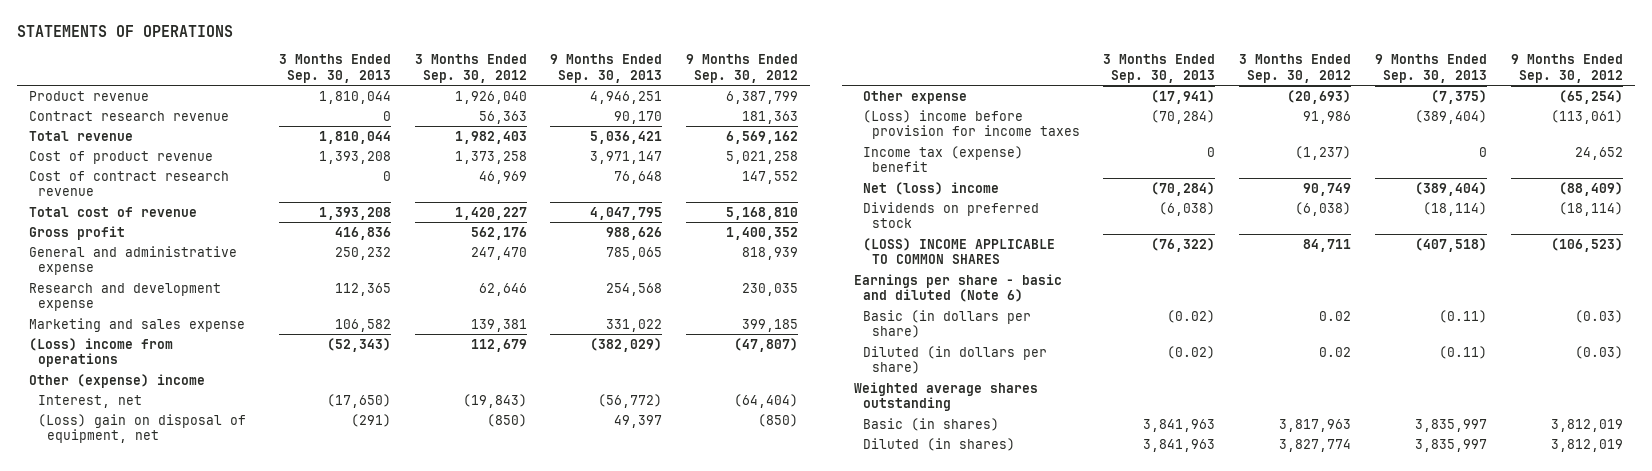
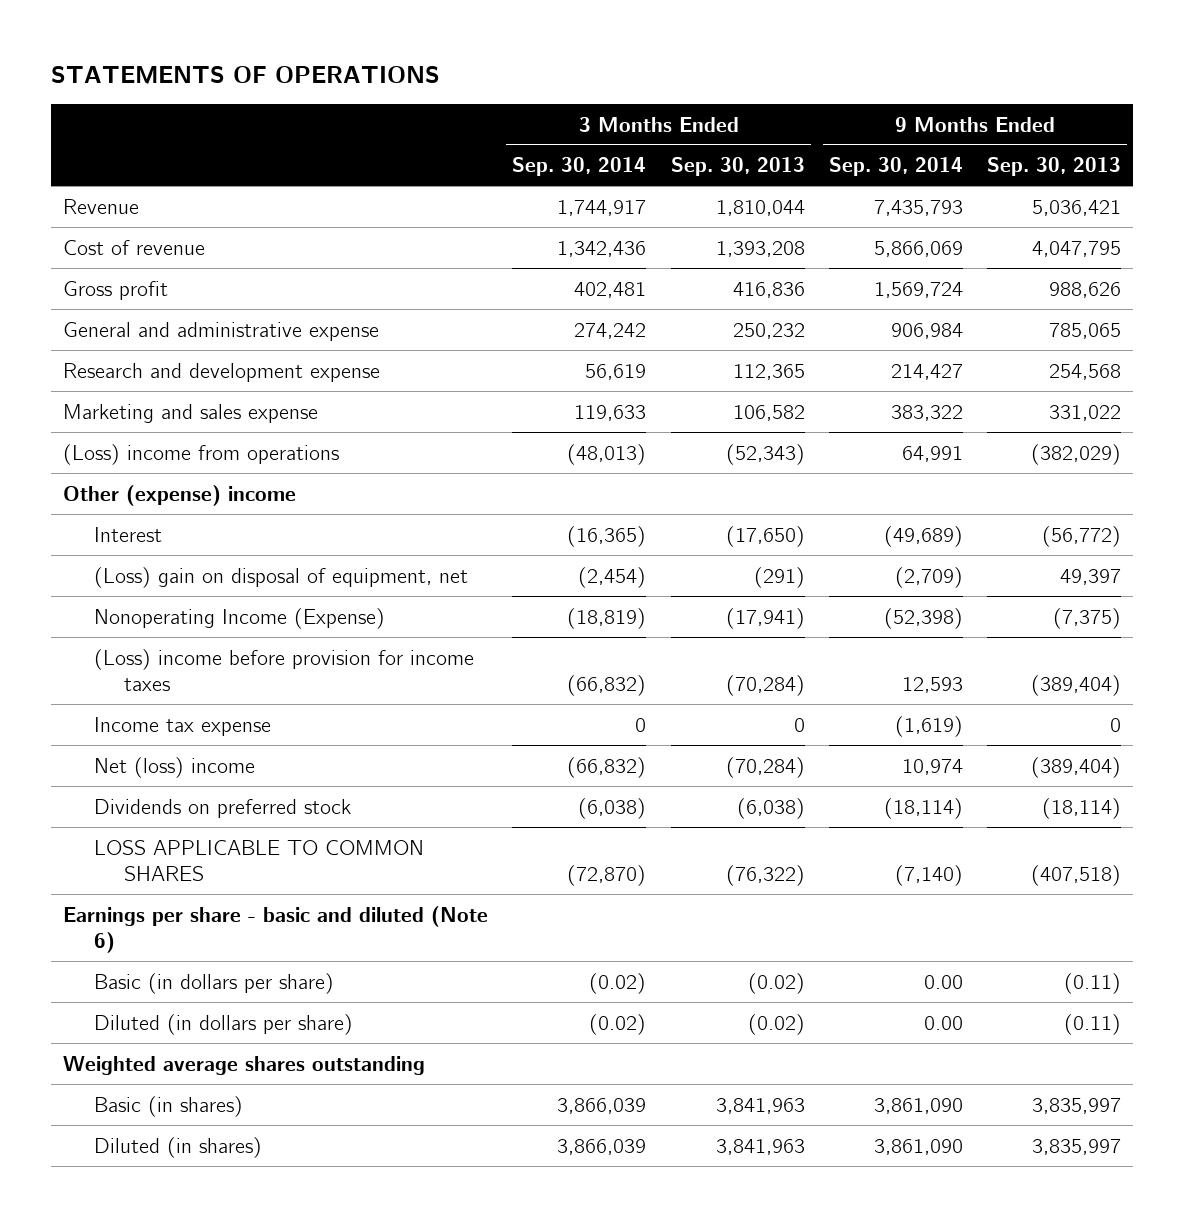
[414,54,527,83] 3 Months Ended Sep. 30, 2012 -> none
[686,54,799,83] 9 Months Ended Sep. 30, 2012 -> none
none -> [512,157,647,177] Sep. 30, 2014
none -> [828,157,963,177] Sep. 30, 2014
[28,110,229,121] Contract research revenue -> none
[28,130,133,141] Total revenue -> none
[28,170,229,197] Cost of contract research revenue -> none
[28,206,197,217] Total cost of revenue -> none
[28,90,149,101] Product revenue -> [63,198,140,214] Revenue
[590,90,663,104] 4,946,251 -> [1032,199,1122,216] 5,036,421
[28,150,213,164] Cost of product revenue -> [63,239,206,255] Cost of revenue
[590,150,663,164] 3,971,147 -> [1032,240,1122,257] 4,047,795
[37,394,142,408] Interest, net -> [93,526,162,542] Interest
[862,90,967,104] Other expense -> [93,607,385,629] Nonoperating Income (Expense)
[862,145,1023,173] Income tax (expense) benefit -> [93,716,271,736] Income tax expense
[862,237,1055,265] (LOSS) INCOME APPLICABLE TO COMMON SHARES -> [93,839,424,881] LOSS APPLICABLE TO COMMON SHARES

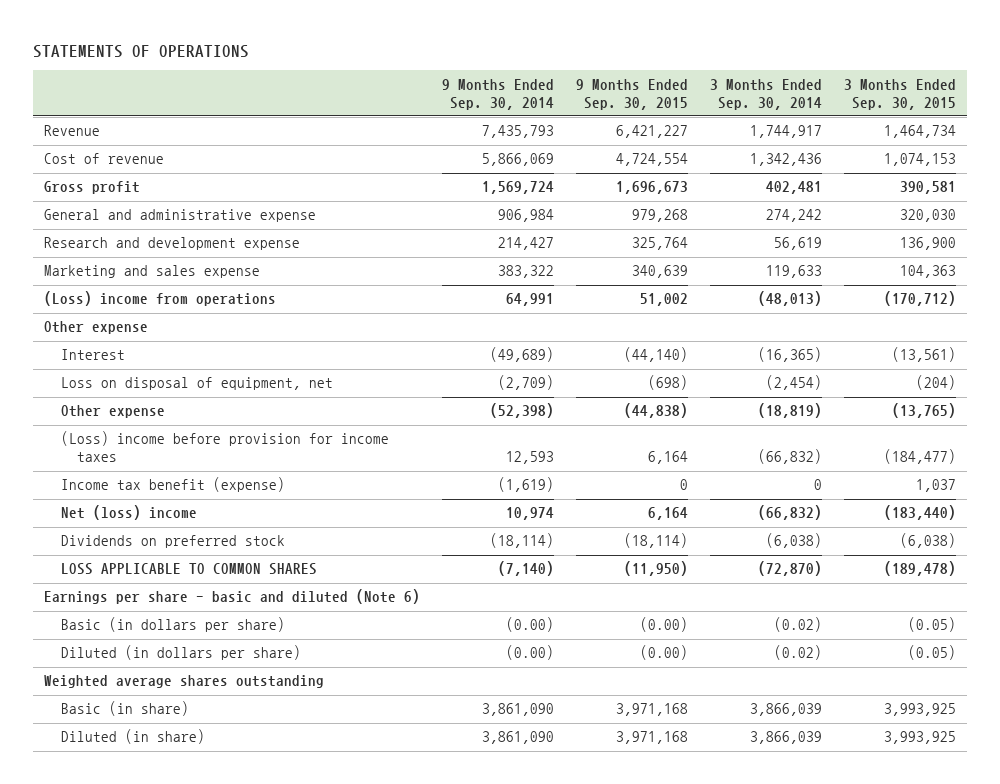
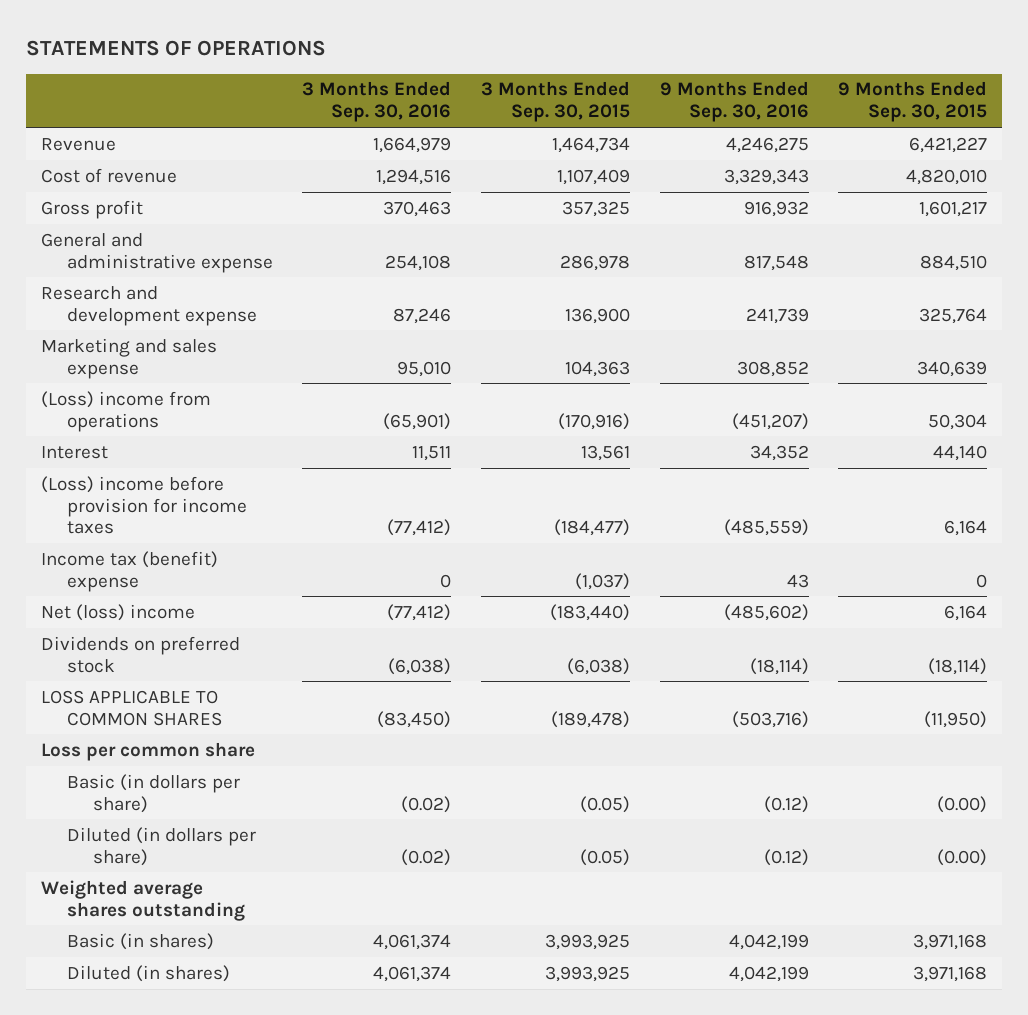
[442,78,555,110] 9 Months Ended Sep. 30, 2014 -> none
[709,78,822,110] 3 Months Ended Sep. 30, 2014 -> none
none -> [302,81,452,123] 3 Months Ended Sep. 30, 2016
none -> [659,81,809,123] 9 Months Ended Sep. 30, 2016
[615,153,688,167] 4,724,554 -> [906,168,988,185] 4,820,010
[883,153,956,167] 1,074,153 -> [556,168,630,185] 1,107,409
[615,181,688,195] 1,696,673 -> [919,200,988,217] 1,601,217
[899,181,956,195] 390,581 -> [561,200,630,217] 357,325
[631,209,688,223] 979,268 -> [920,254,988,271] 884,510
[899,209,956,223] 320,030 -> [559,254,630,271] 286,978
[44,321,149,335] Other expense -> none
[60,377,333,391] Loss on disposal of equipment, net -> none
[60,405,165,419] Other expense -> none
[639,293,688,307] 51,002 -> [928,413,988,430] 50,304
[883,291,956,307] (170,712) -> [557,412,630,430] (170,916)
[623,347,688,363] (44,140) -> [933,444,988,461] 44,140
[891,347,956,363] (13,561) -> [580,444,630,461] 13,561
[60,477,285,493] Income tax benefit (expense) -> [40,550,218,592] Income tax (benefit) expense
[915,479,956,493] 1,037 -> [574,572,630,590] (1,037)
[44,589,421,605] Earnings per share - basic and diluted (Note 6) -> none
none -> [40,741,255,761] Loss per common share
[60,701,189,717] Basic (in share) -> [66,932,214,950] Basic (in shares)
[60,729,205,745] Diluted (in share) -> [66,964,230,982] Diluted (in shares)

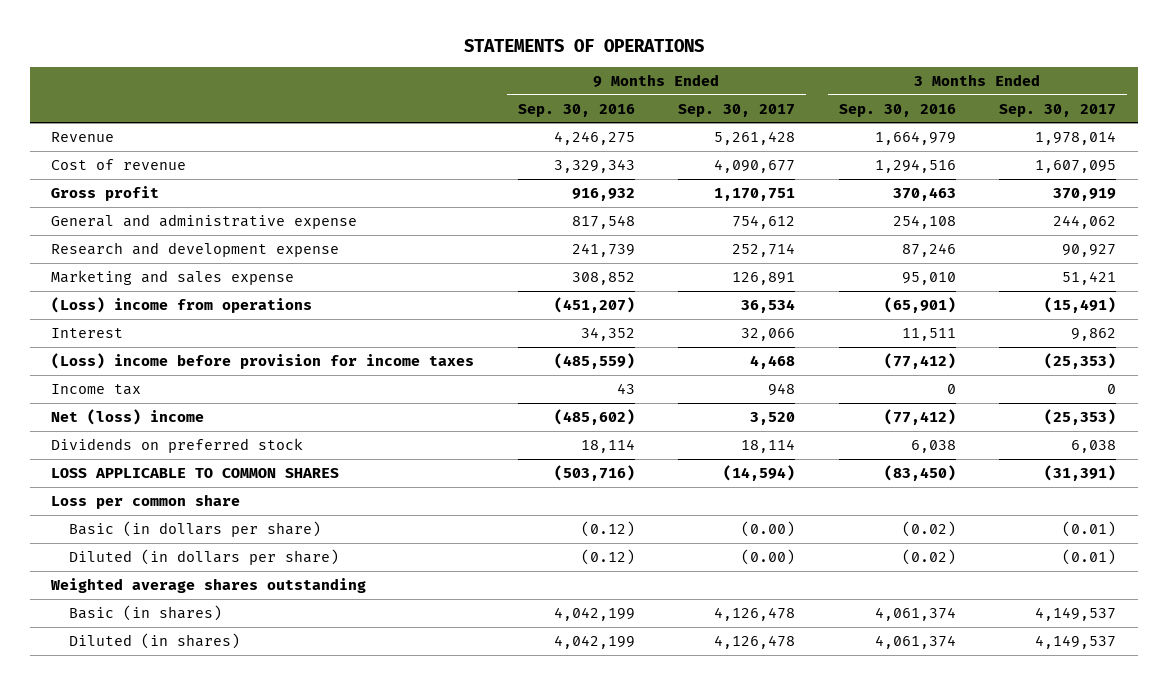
[480,81,630,123] 3 Months Ended Sep. 30, 2015 -> none
[838,81,988,123] 9 Months Ended Sep. 30, 2015 -> none
none -> [678,103,796,117] Sep. 30, 2017
none -> [999,103,1117,117] Sep. 30, 2017
[40,550,218,592] Income tax (benefit) expense -> [51,383,142,395] Income tax
[388,657,452,675] (6,038) -> [910,439,956,453] 6,038
[749,657,809,675] (18,114) -> [580,438,635,453] 18,114

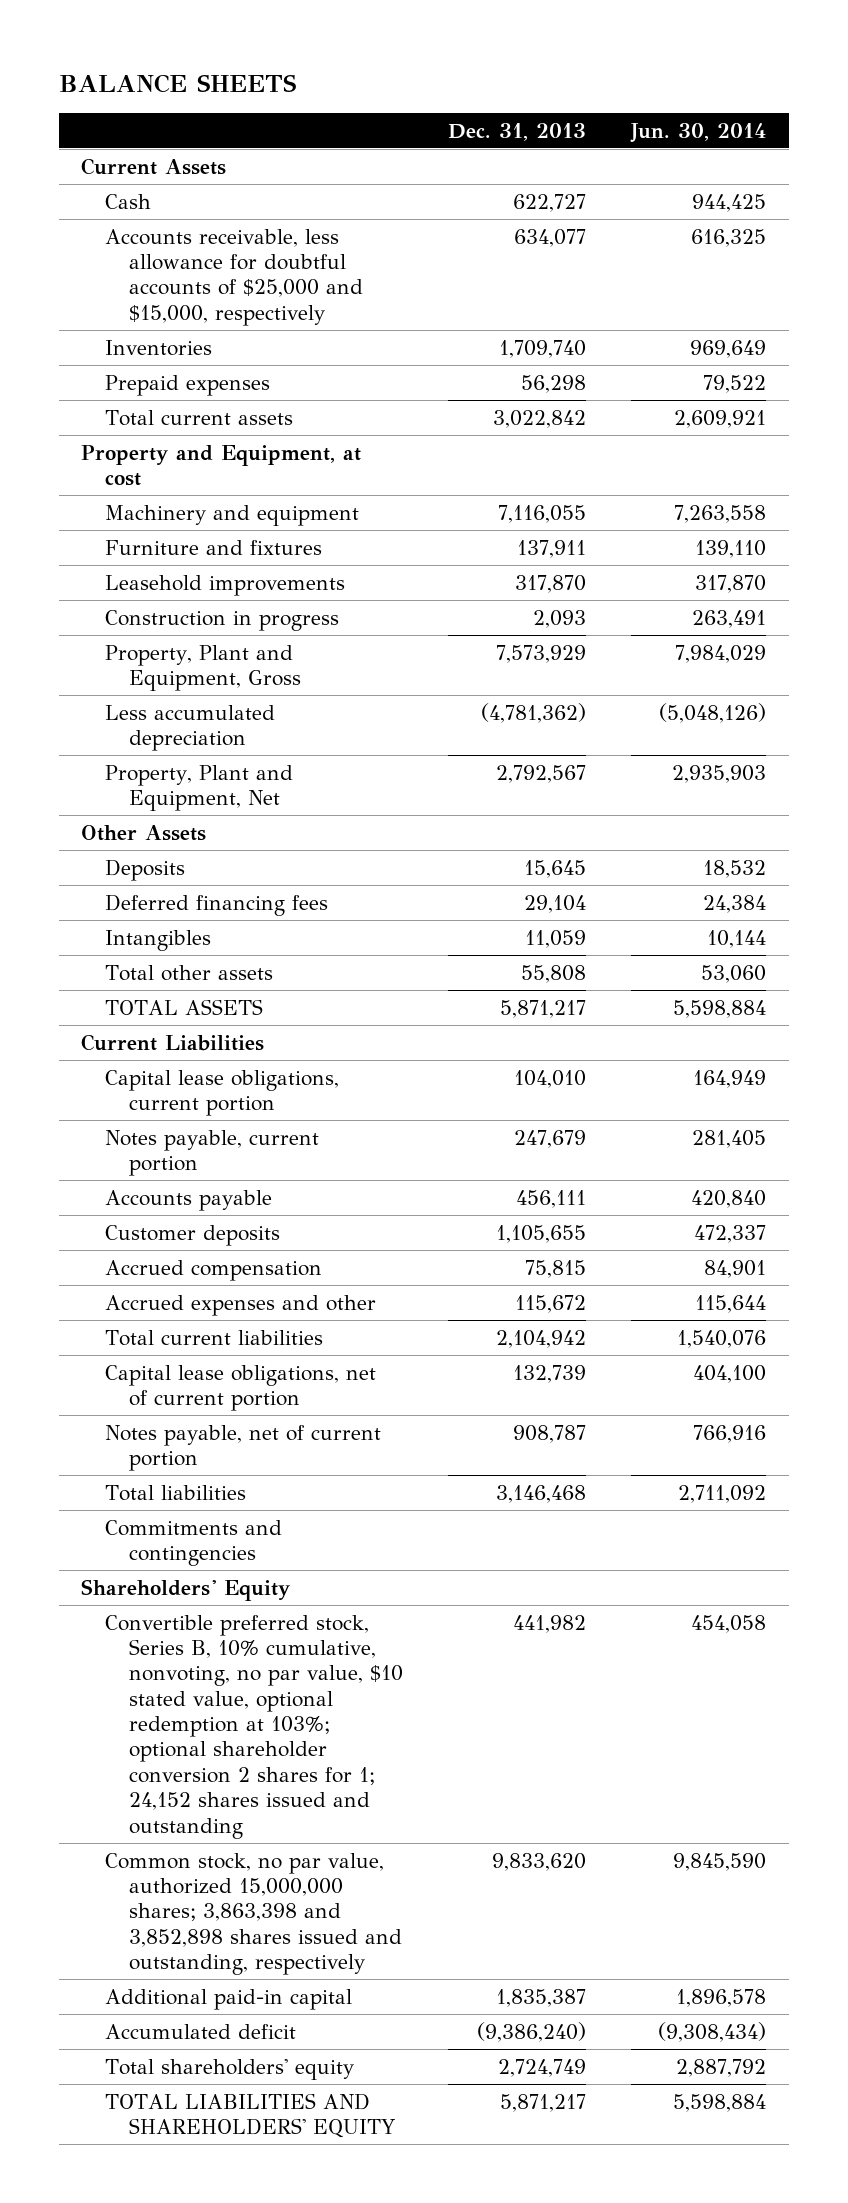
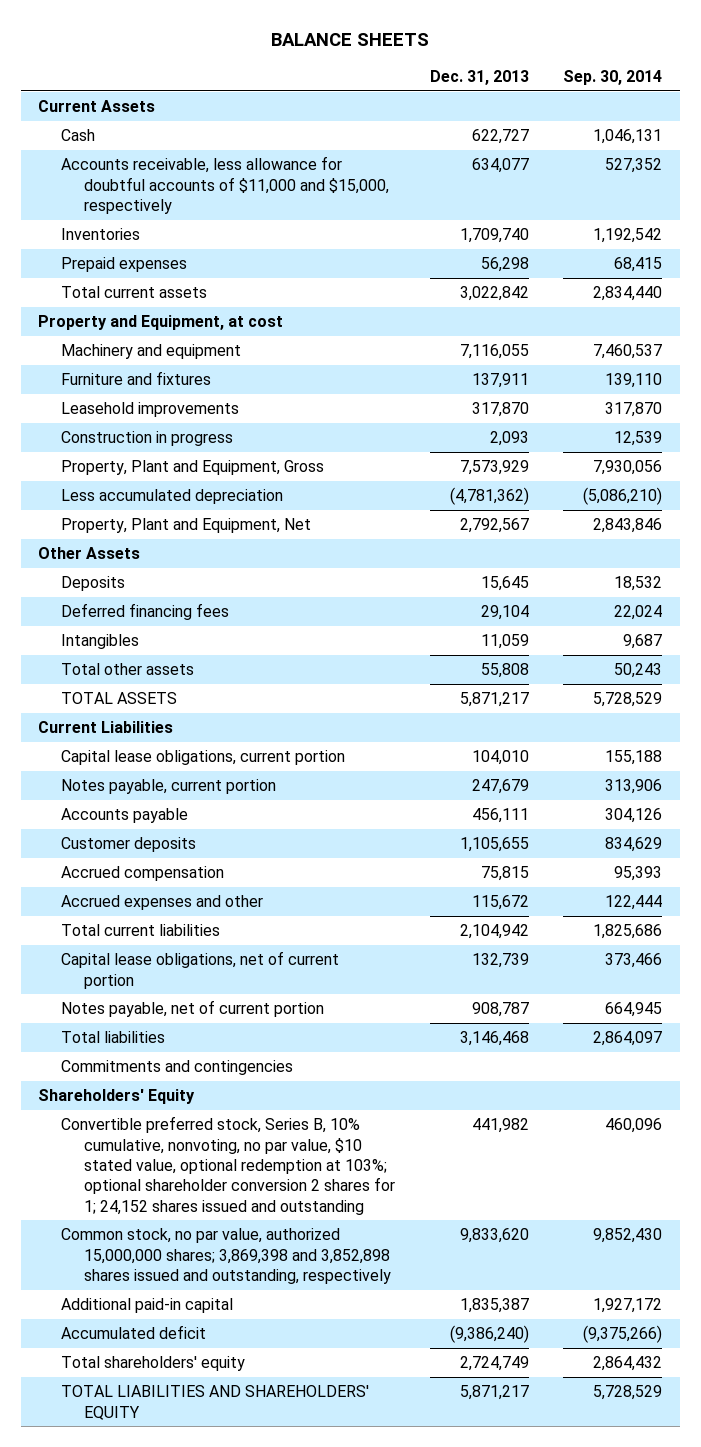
[630,122,767,143] Jun. 30, 2014 -> none
none -> [563,69,663,85] Sep. 30, 2014
[105,228,363,326] Accounts receivable, less allowance for doubtful accounts of $25,000 and $15,000, respectively -> [61,156,390,214] Accounts receivable, less allowance for doubtful accounts of $11,000 and $15,000, respectively
[105,1852,402,1976] Common stock, no par value, authorized 15,000,000 shares; 3,863,398 and 3,852,898 shares issued and outstanding, respectively -> [61,1228,392,1284] Common stock, no par value, authorized 15,000,000 shares; 3,869,398 and 3,852,898 shares issued and outstanding, respectively

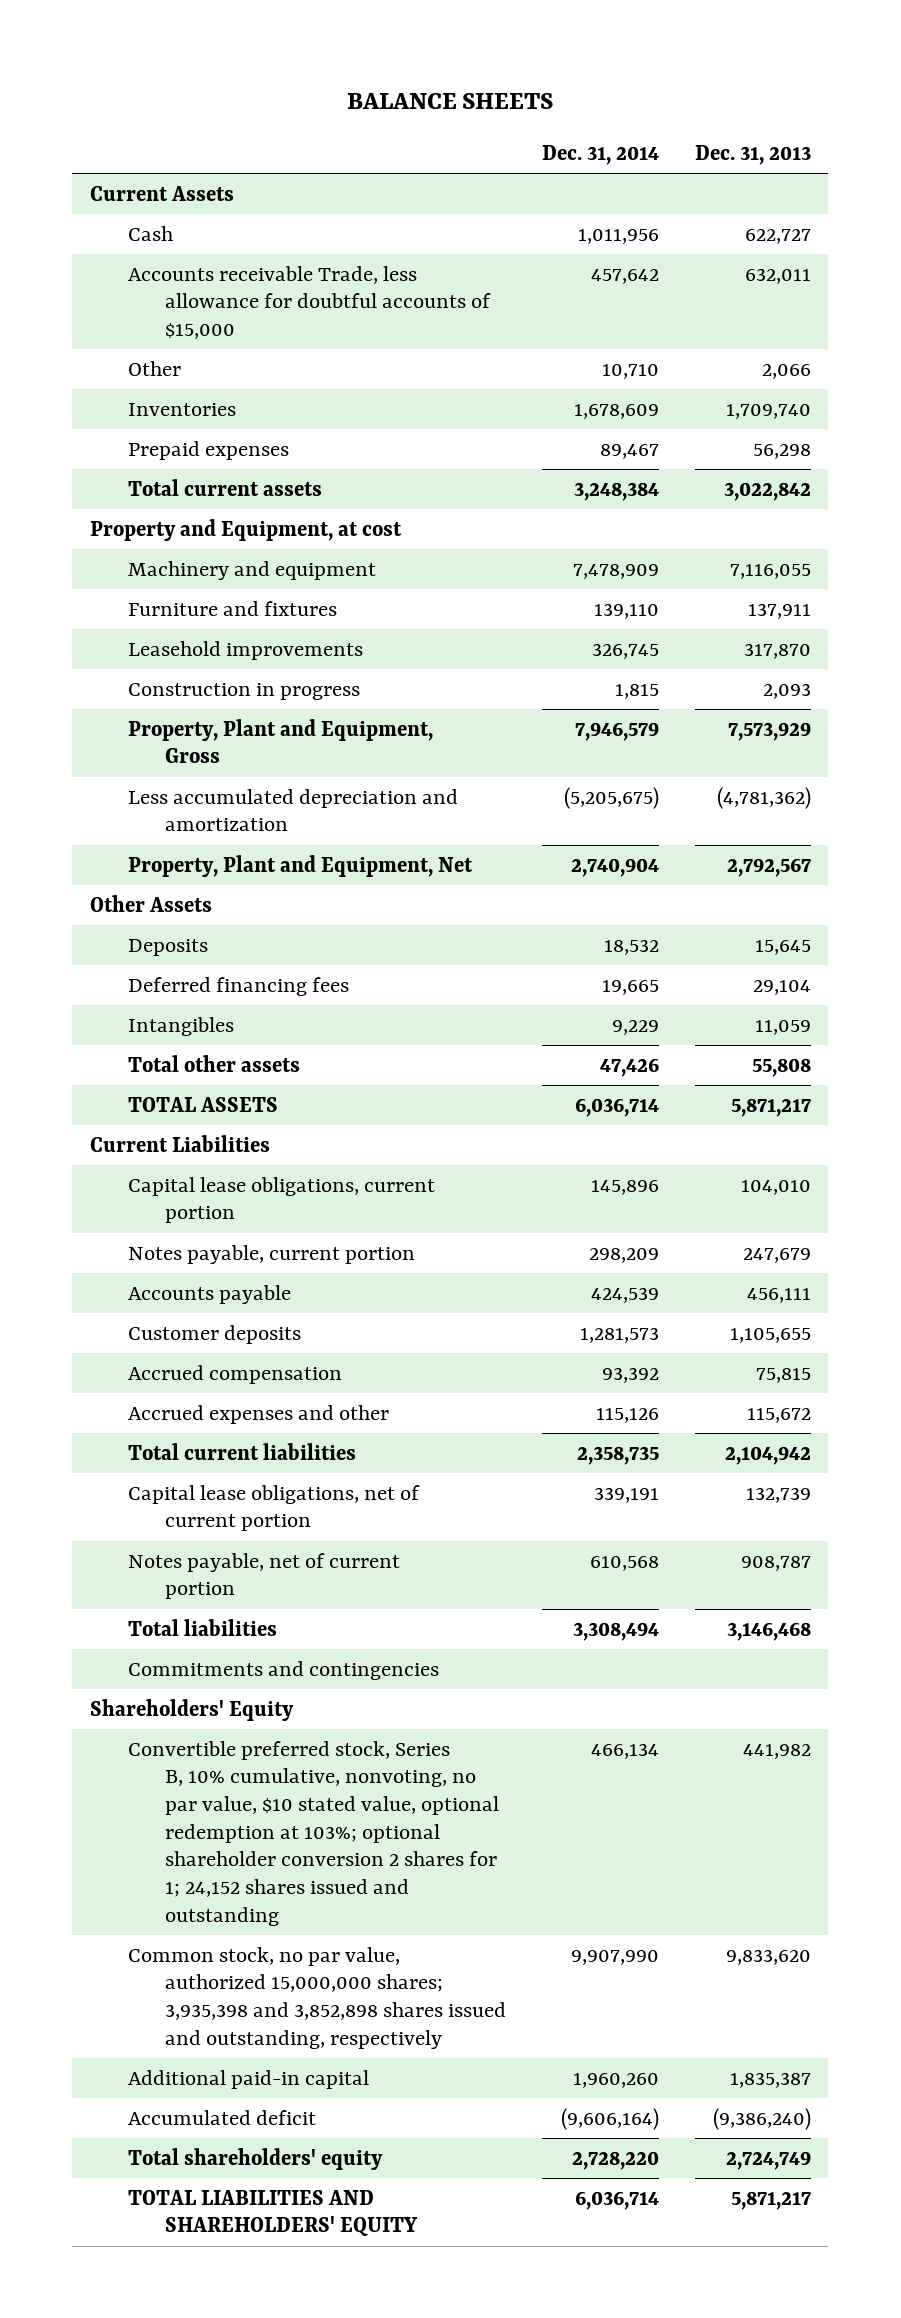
[563,69,663,85] Sep. 30, 2014 -> none
none -> [541,144,659,165] Dec. 31, 2014
[61,156,390,214] Accounts receivable, less allowance for doubtful accounts of $11,000 and $15,000, respectively -> [127,265,492,340] Accounts receivable Trade, less allowance for doubtful accounts of $15,000
[471,158,529,174] 634,077 -> [744,267,811,284] 632,011
none -> [127,360,181,376] Other
[61,489,284,505] Less accumulated depreciation -> [127,788,458,832] Less accumulated depreciation and amortization
[61,1228,392,1284] Common stock, no par value, authorized 15,000,000 shares; 3,869,398 and 3,852,898 shares issued and outstanding, respectively -> [127,1946,507,2049] Common stock, no par value, authorized 15,000,000 shares; 3,935,398 and 3,852,898 shares issued and outstanding, respectively

